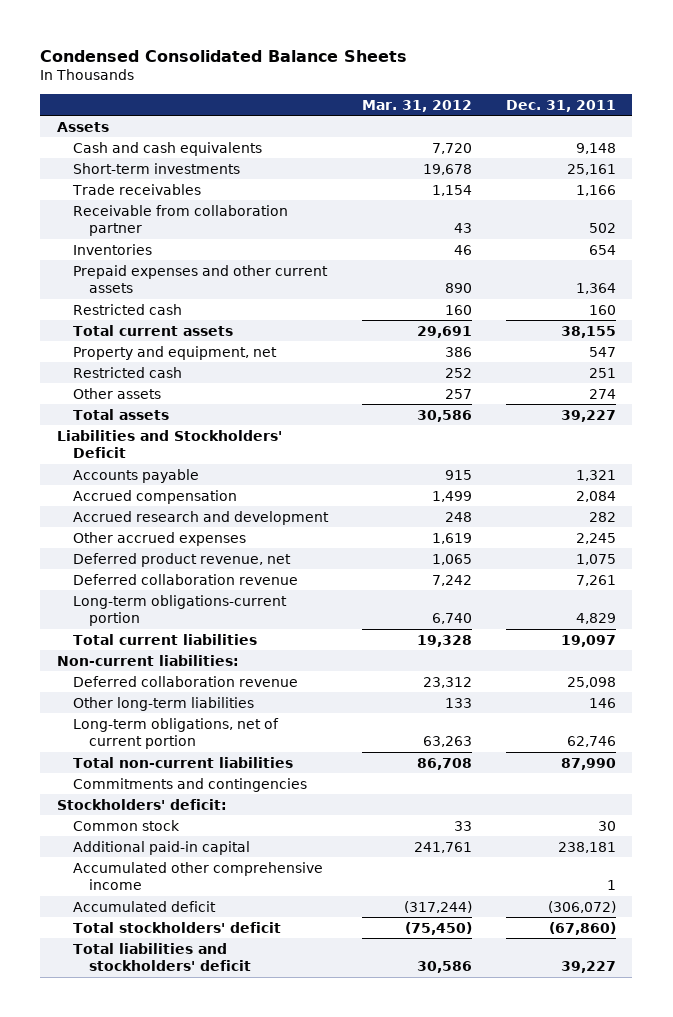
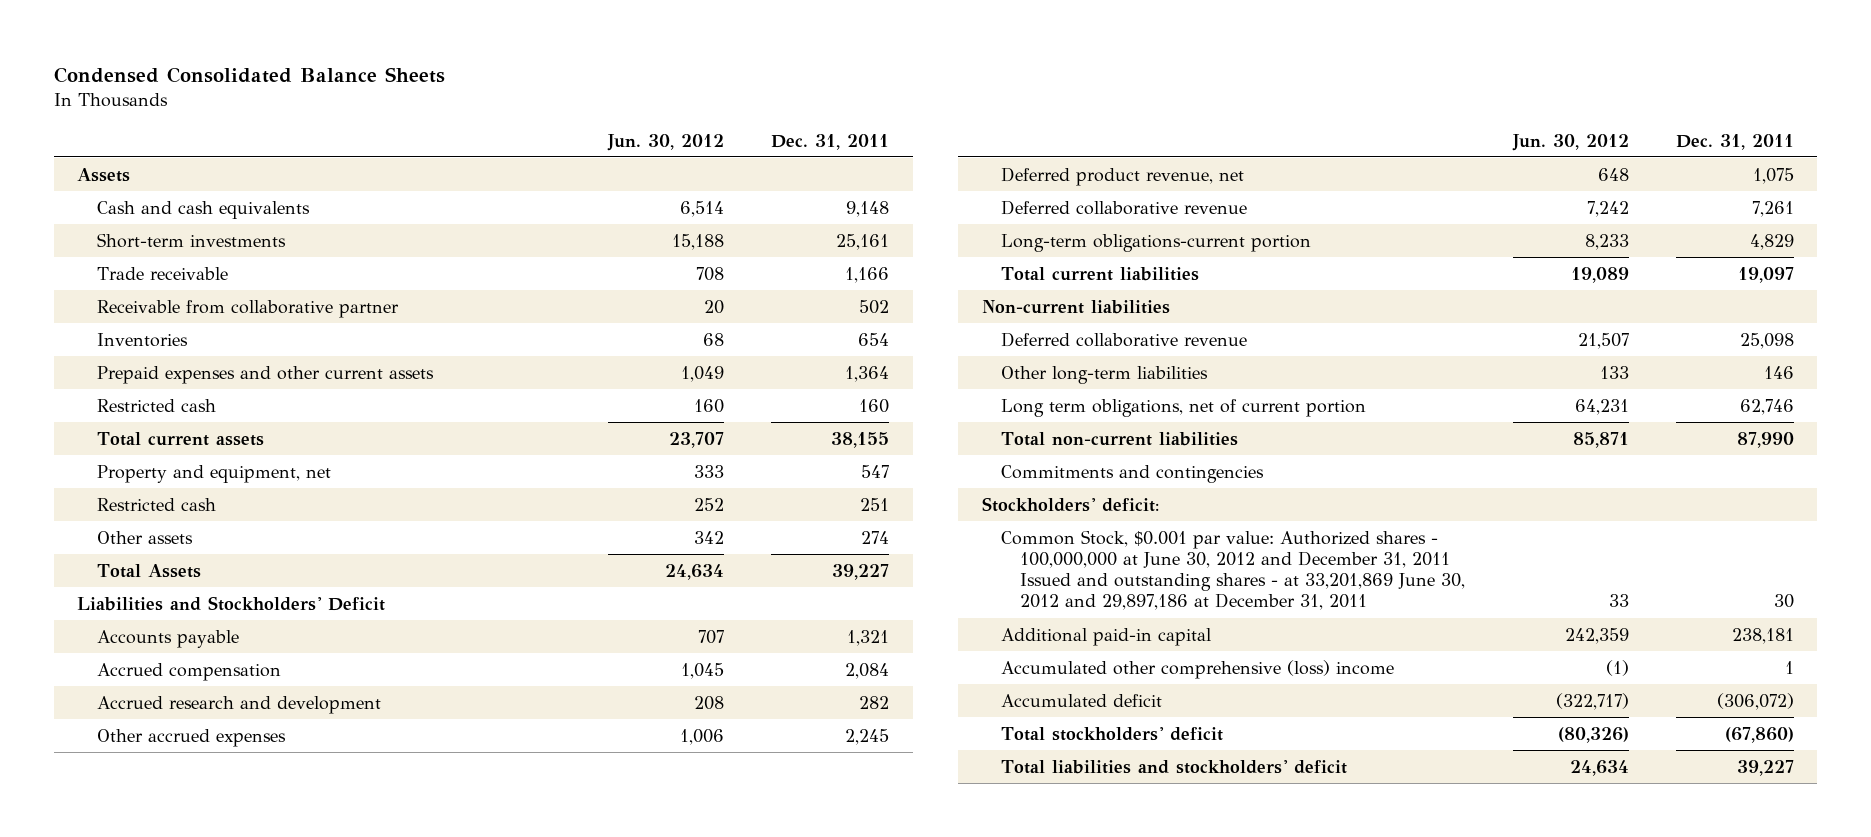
[361,99,472,112] Mar. 31, 2012 -> none
none -> [607,133,725,151] Jun. 30, 2012
[72,183,202,195] Trade receivables -> [96,266,228,280] Trade receivable
[73,204,289,237] Receivable from collaboration partner -> [96,299,399,318] Receivable from collaborative partner
[73,408,170,420] Total assets -> [96,563,201,578] Total Assets
[73,573,299,585] Deferred collaboration revenue -> [1000,199,1247,215] Deferred collaborative revenue
[57,654,240,666] Non-current liabilities: -> [981,299,1170,314] Non-current liabilities
[73,675,299,687] Deferred collaboration revenue -> [1000,331,1247,347] Deferred collaborative revenue
[73,717,280,750] Long-term obligations, net of current portion -> [1000,398,1366,417] Long term obligations, net of current portion
[73,819,181,831] Common stock -> [1000,529,1466,611] Common Stock, $0.001 par value: Authorized shares - 100,000,000 at June 30, 2012 and December 31, 2011 Issued and outstanding shares - at 33,201,869 June 30, 2012 and 29,897,186 at December 31, 2011
[73,861,324,891] Accumulated other comprehensive income -> [1000,659,1394,679] Accumulated other comprehensive (loss) income

